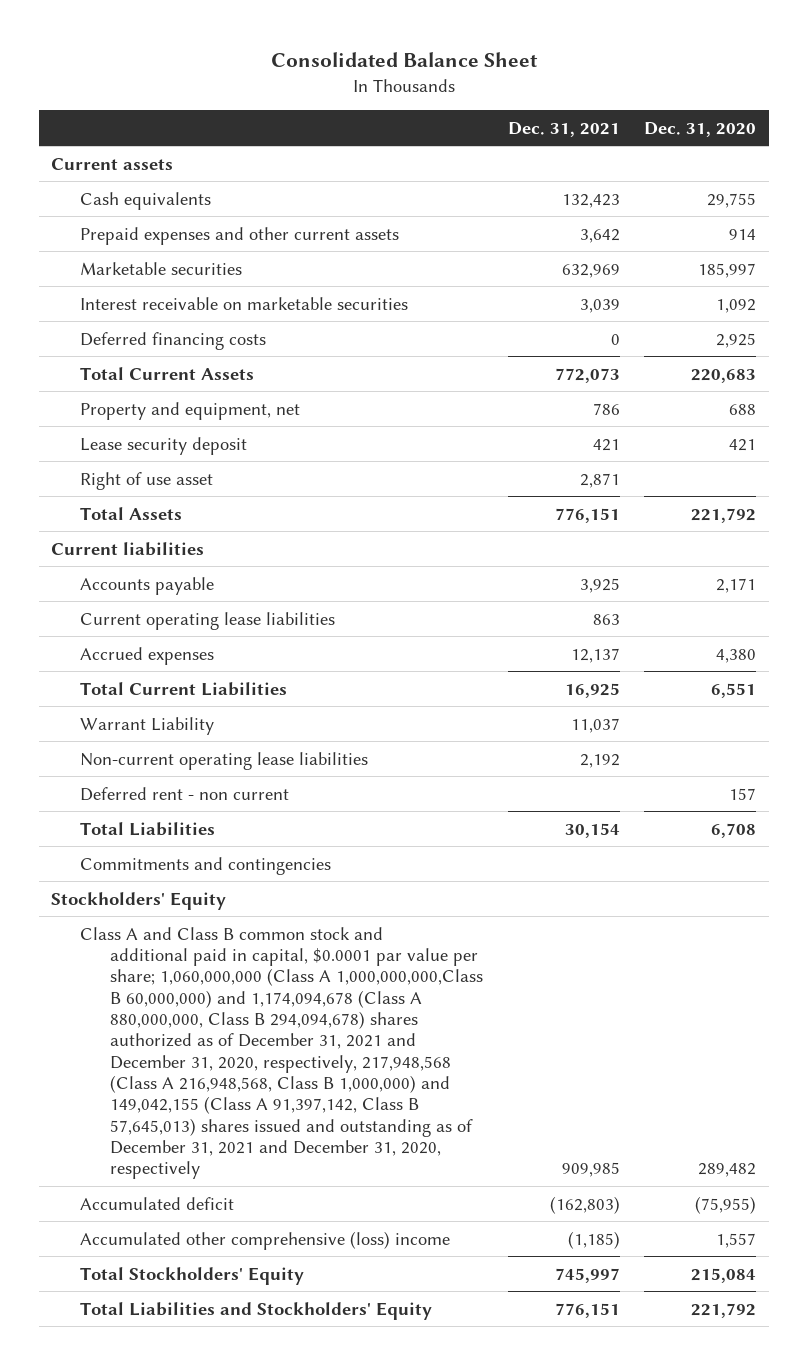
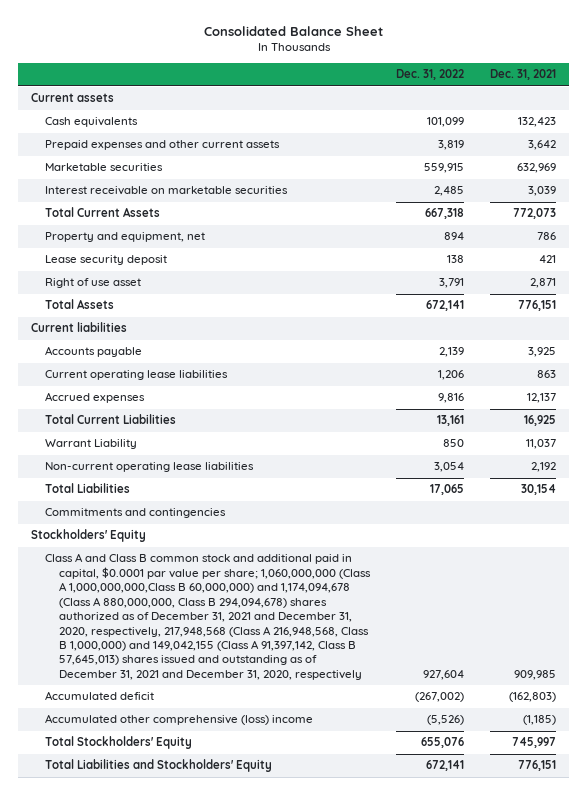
[644,121,757,137] Dec. 31, 2020 -> none
none -> [396,69,465,81] Dec. 31, 2022
[80,331,267,350] Deferred financing costs -> none
[80,786,290,801] Deferred rent - non current -> none

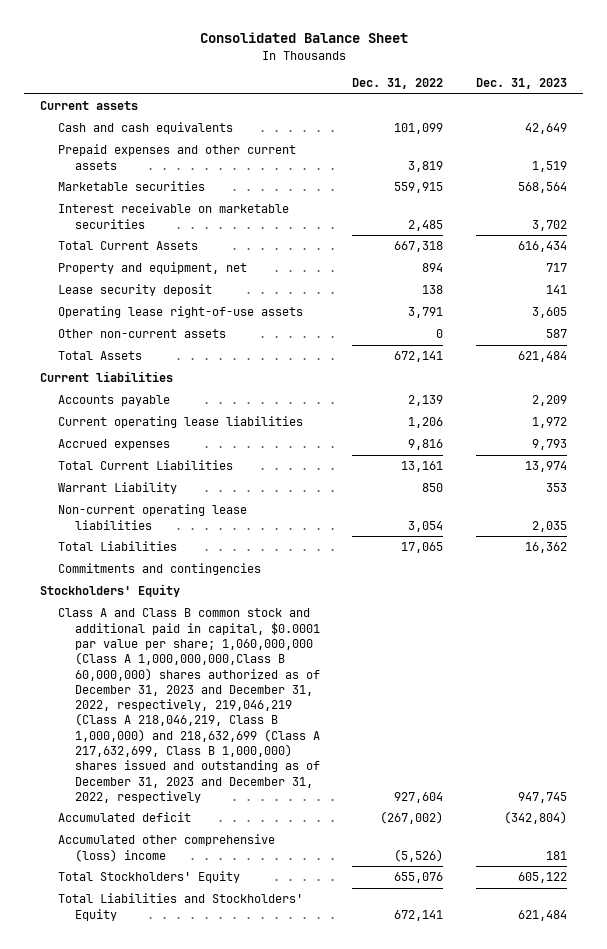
[490,69,557,81] Dec. 31, 2021 -> none
none -> [475,78,567,90] Dec. 31, 2023
[45,117,139,128] Cash equivalents -> [57,122,233,135] Cash and cash equivalents
[45,278,142,289] Right of use asset -> [57,306,303,319] Operating lease right-of-use assets
none -> [57,329,226,339] Other non-current assets
[45,553,372,680] Class A and Class B common stock and additional paid in capital, $0.0001 par value per share; 1,060,000,000 (Class A 1,000,000,000,Class B 60,000,000) and 1,174,094,678 (Class A 880,000,000, Class B 294,094,678) shares authorized as of December 31, 2021 and December 31, 2020, respectively, 217,948,568 (Class A 216,948,568, Class B 1,000,000) and 149,042,155 (Class A 91,397,142, Class B 57,645,013) shares issued and outstanding as of December 31, 2021 and December 31, 2020, respectively -> [57,608,321,803] Class A and Class B common stock and additional paid in capital, $0.0001 par value per share; 1,060,000,000 (Class A 1,000,000,000,Class B 60,000,000) shares authorized as of December 31, 2023 and December 31, 2022, respectively, 219,046,219 (Class A 218,046,219, Class B 1,000,000) and 218,632,699 (Class A 217,632,699, Class B 1,000,000) shares issued and outstanding as of December 31, 2023 and December 31, 2022, respectively

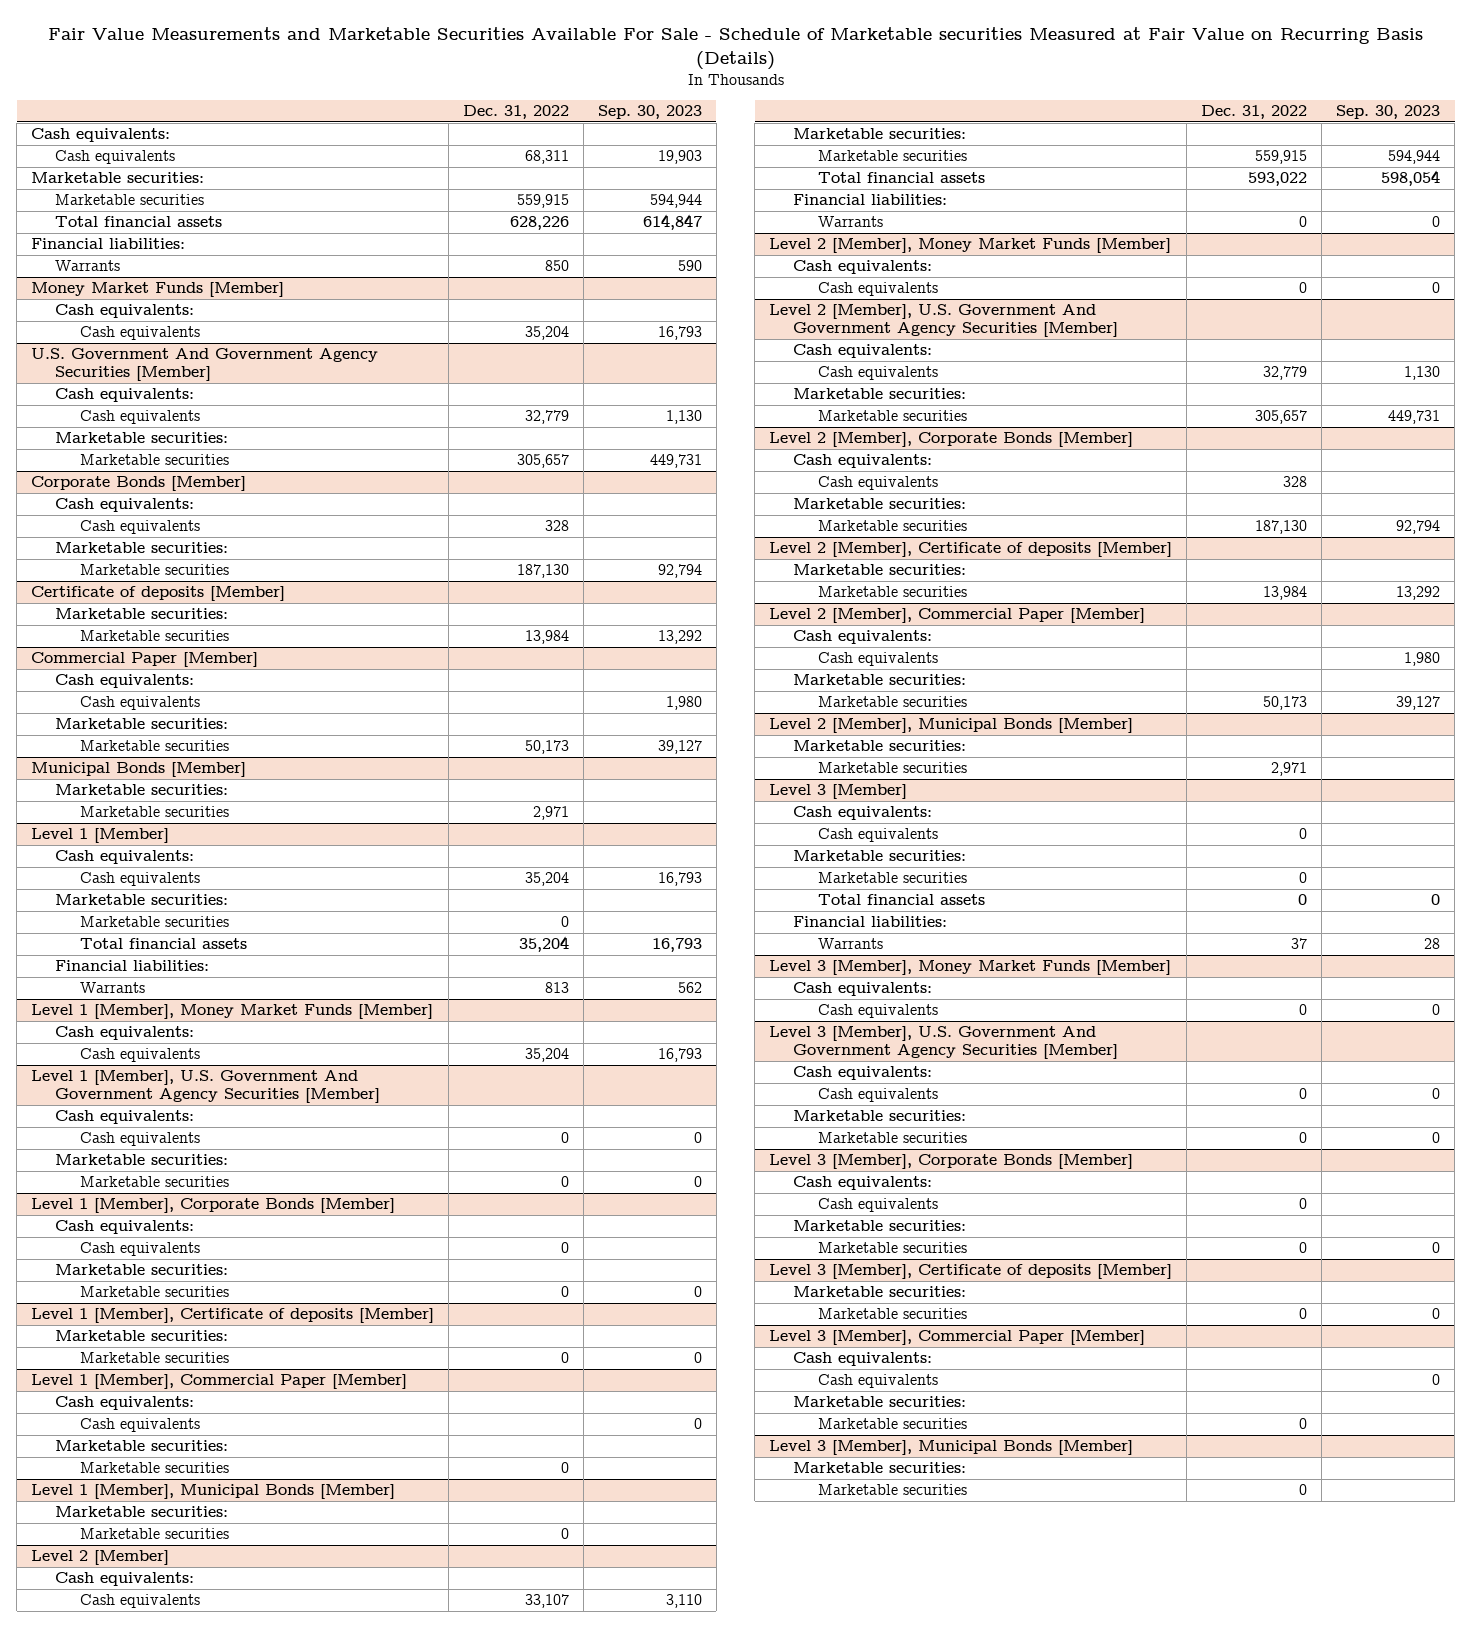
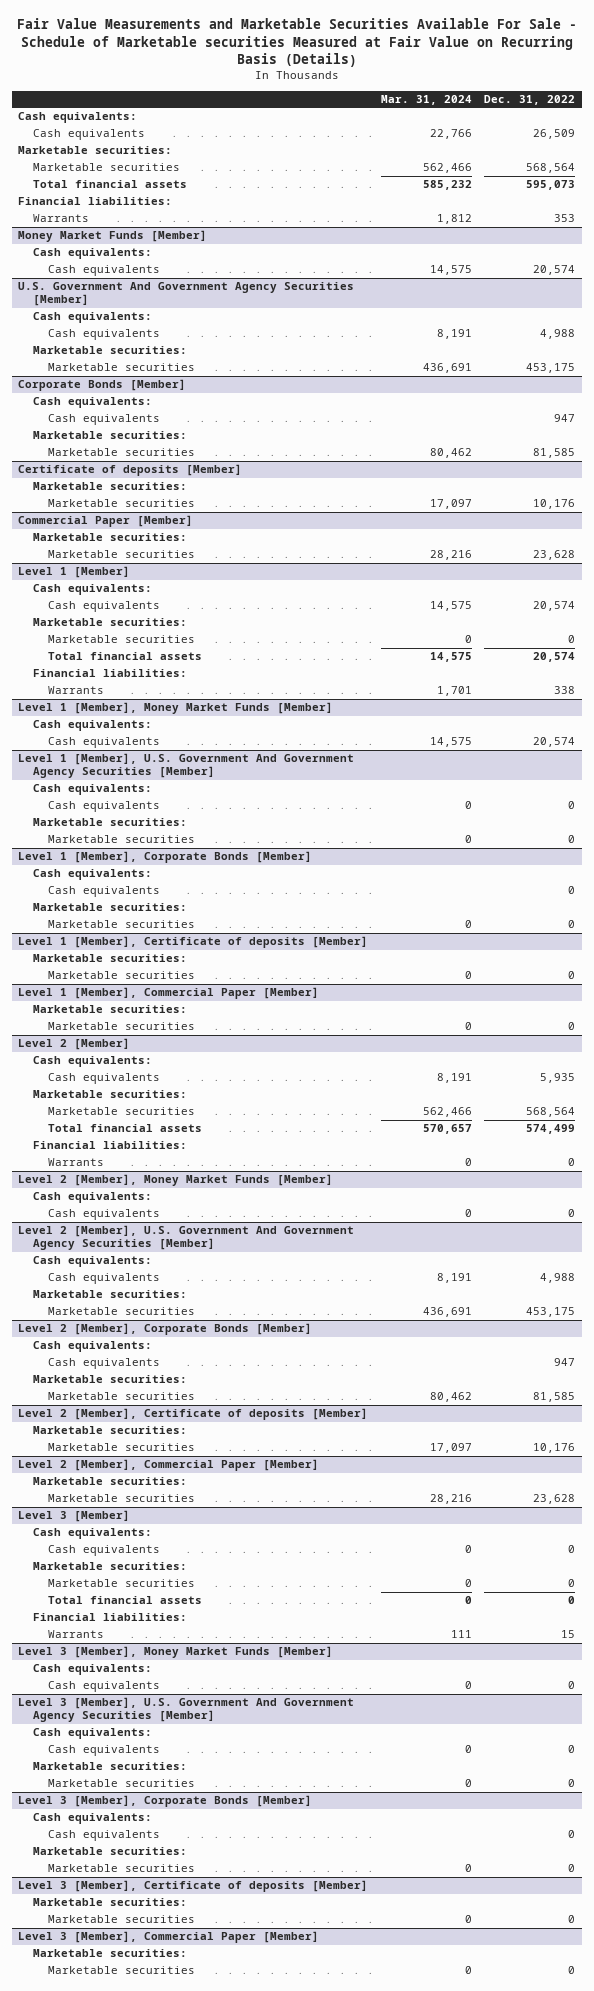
[598,105,703,120] Sep. 30, 2023 -> none
none -> [380,95,472,106] Mar. 31, 2024
[525,150,570,165] 68,311 -> [533,129,576,140] 26,509
[517,194,570,209] 559,915 -> [526,163,576,174] 568,564
[510,216,570,231] 628,226 -> [526,180,576,191] 595,073
[545,260,570,272] 850 -> [554,214,576,223] 353
[525,326,570,341] 35,204 -> [533,265,576,276] 20,574
[525,410,570,425] 32,779 -> [540,329,576,340] 4,988
[517,454,570,469] 305,657 -> [526,363,576,374] 453,175
[545,520,570,532] 328 -> [554,414,576,423] 947
[517,564,570,579] 187,130 -> [533,448,576,459] 81,585
[525,630,570,645] 13,984 -> [533,499,576,510] 10,176
[55,674,195,689] Cash equivalents: -> none
[79,696,200,711] Cash equivalents -> none
[31,762,247,778] Municipal Bonds [Member] -> none
[55,784,229,796] Marketable securities: -> none
[79,806,229,818] Marketable securities -> none
[525,740,570,755] 50,173 -> [533,550,576,561] 23,628
[525,872,570,887] 35,204 -> [533,601,576,612] 20,574
[519,936,570,953] 35,204 -> [533,652,576,663] 20,574
[545,982,570,994] 813 -> [554,686,576,695] 338
[525,1048,570,1063] 35,204 -> [533,737,576,748] 20,574
[55,1396,195,1411] Cash equivalents: -> none
[79,1418,200,1433] Cash equivalents -> none
[31,1484,396,1500] Level 1 [Member], Municipal Bonds [Member] -> none
[55,1506,229,1518] Marketable securities: -> none
[79,1528,229,1540] Marketable securities -> none
[525,1594,570,1609] 33,107 -> [540,1073,576,1084] 5,935
[1255,150,1308,165] 559,915 -> [526,1107,576,1118] 568,564
[1248,172,1308,187] 593,022 -> [526,1124,576,1135] 574,499
[1263,366,1308,381] 32,779 -> [540,1273,576,1284] 4,988
[1255,410,1308,425] 305,657 -> [526,1307,576,1318] 453,175
[1283,476,1308,488] 328 -> [554,1358,576,1367] 947
[1255,520,1308,535] 187,130 -> [533,1392,576,1403] 81,585
[1263,586,1308,601] 13,984 -> [533,1443,576,1454] 10,176
[793,630,933,645] Cash equivalents: -> none
[817,652,938,667] Cash equivalents -> none
[769,718,1134,734] Level 2 [Member], Municipal Bonds [Member] -> none
[793,740,967,752] Marketable securities: -> none
[817,762,967,774] Marketable securities -> none
[1263,696,1308,711] 50,173 -> [533,1494,576,1505] 23,628
[1291,938,1308,950] 37 -> [561,1630,576,1639] 15
[793,1352,933,1367] Cash equivalents: -> none
[817,1374,938,1389] Cash equivalents -> none
[769,1440,1134,1456] Level 3 [Member], Municipal Bonds [Member] -> none
[793,1462,967,1474] Marketable securities: -> none
[817,1484,967,1496] Marketable securities -> none

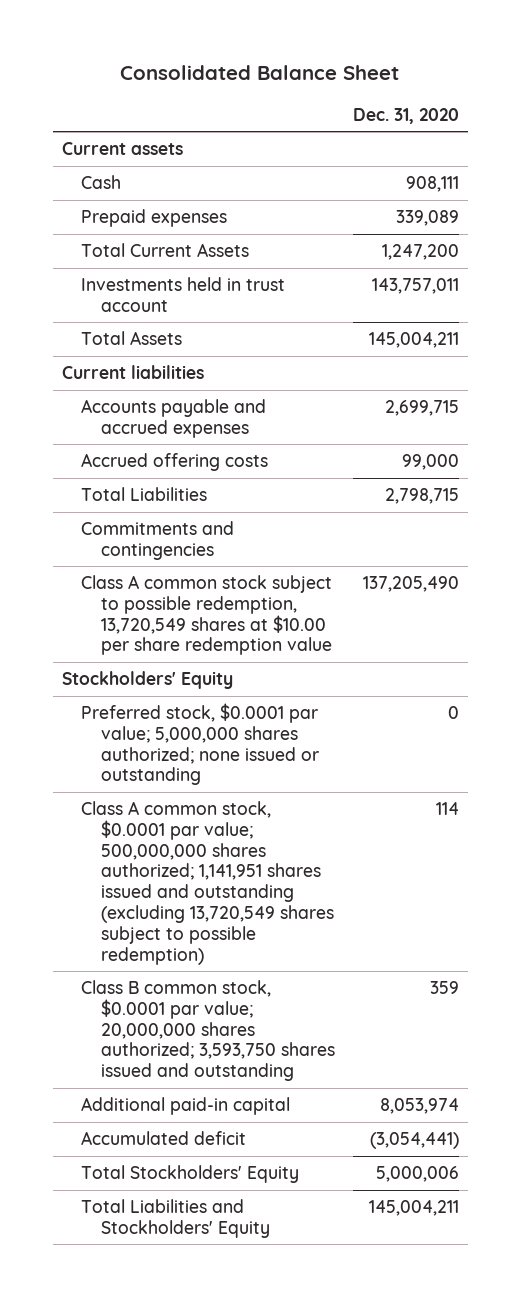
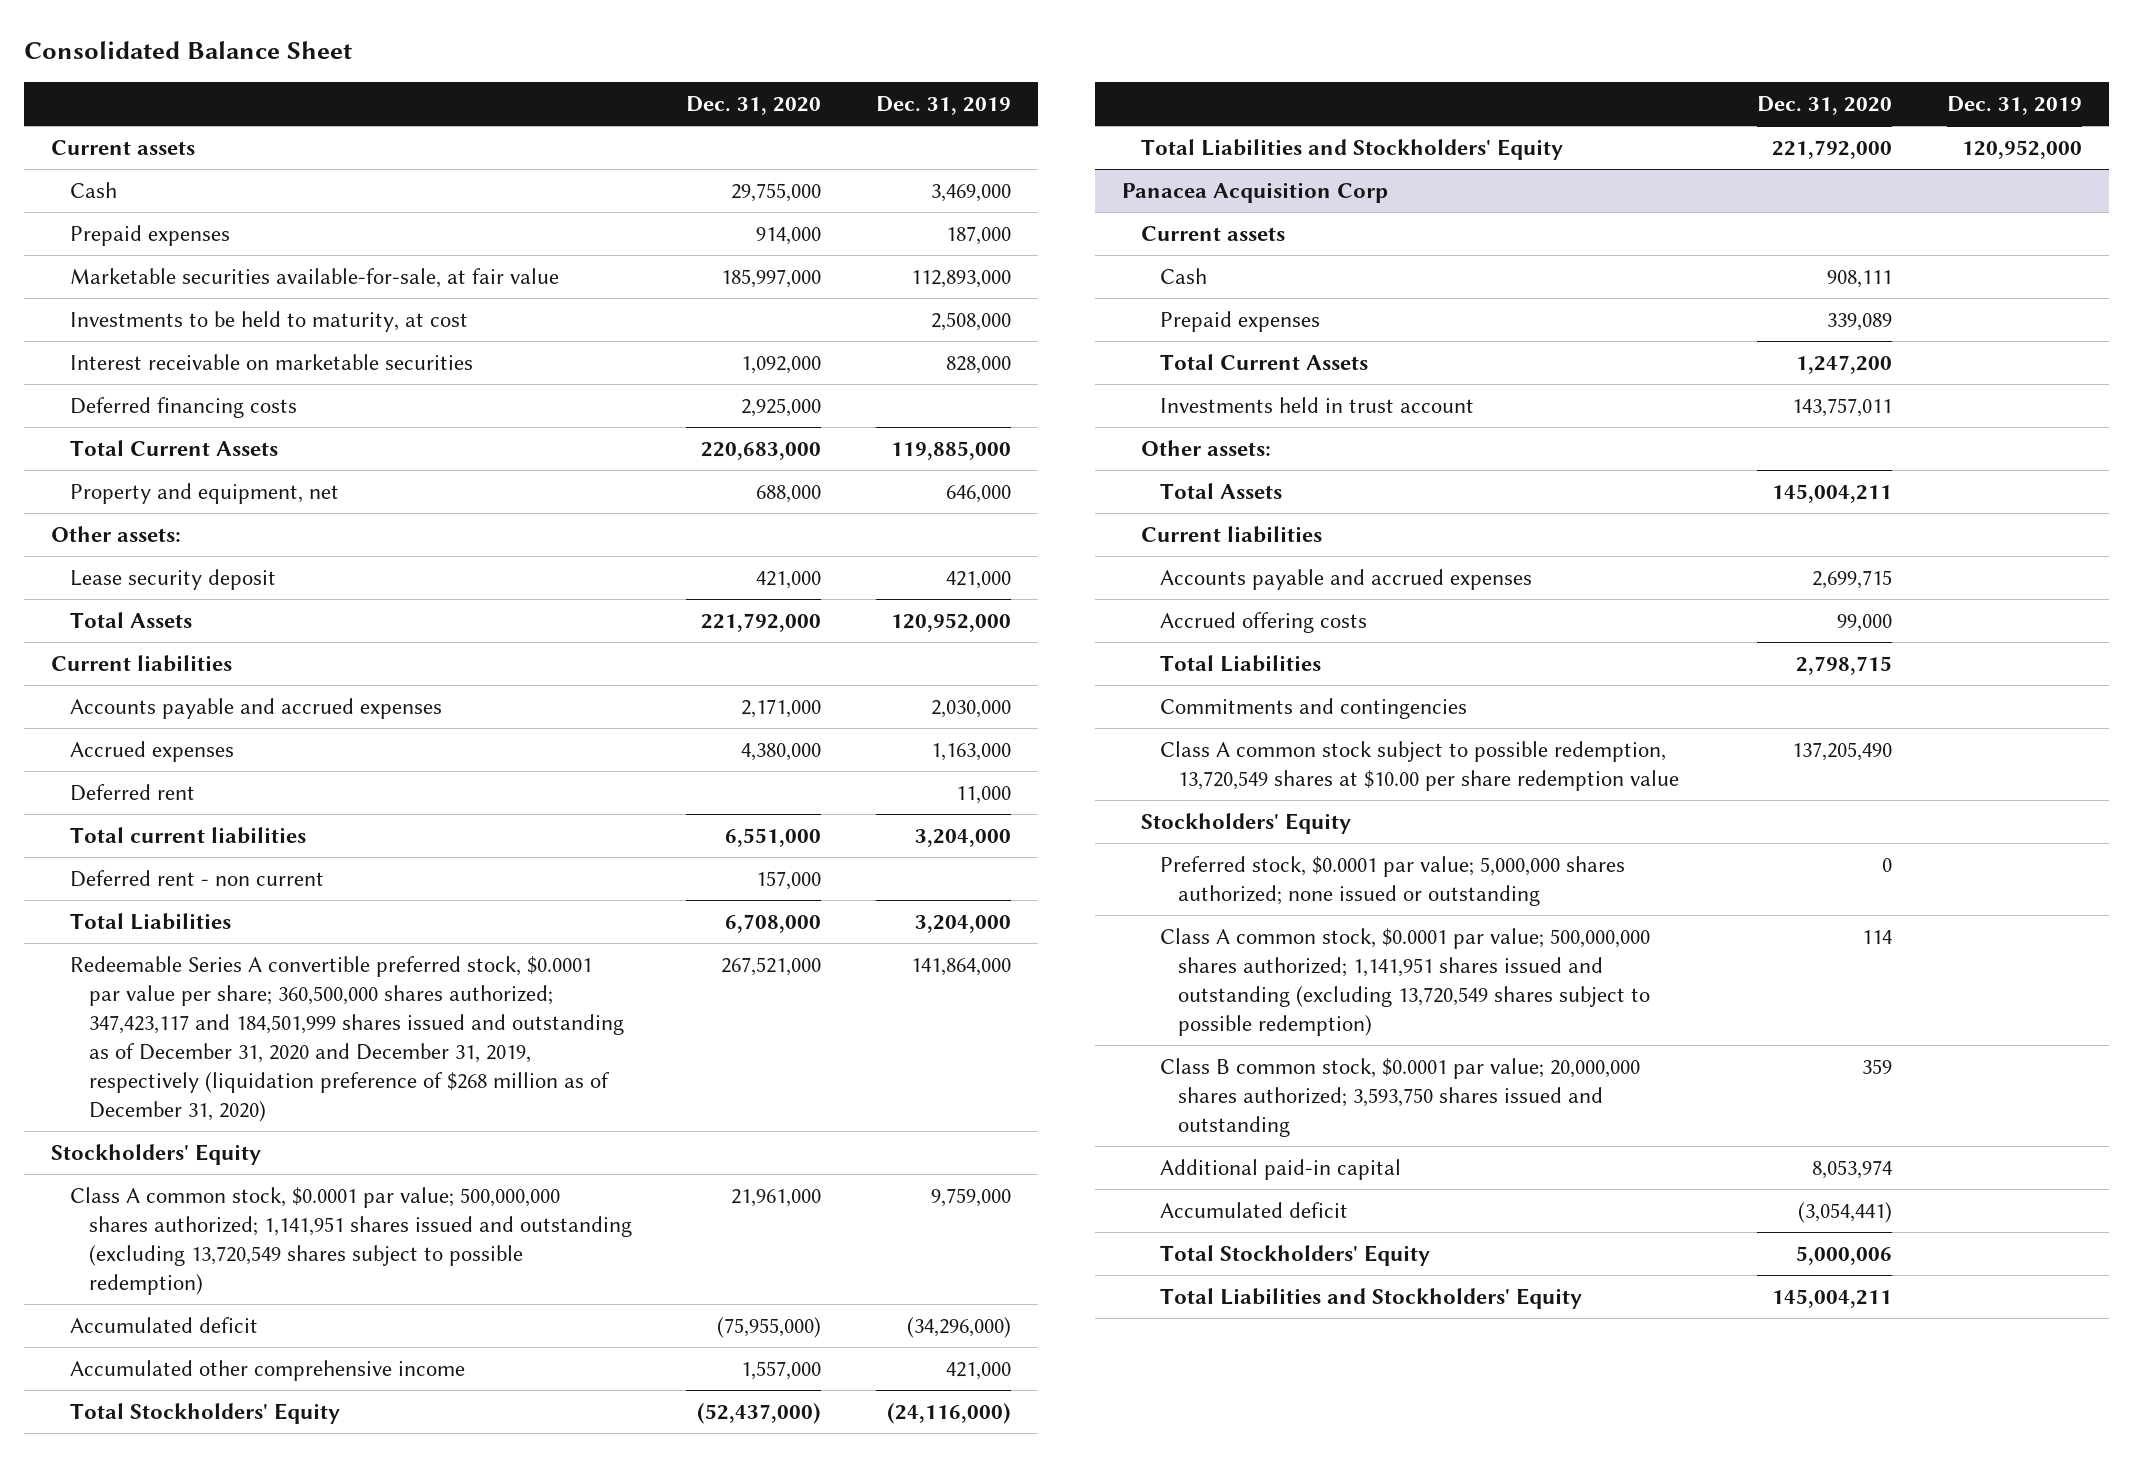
none -> [875,96,1011,116] Dec. 31, 2019
none -> [70,181,118,198] Cash
none -> [70,224,231,246] Prepaid expenses
none -> [70,267,560,288] Marketable securities available-for-sale, at fair value
none -> [70,310,469,332] Investments to be held to maturity, at cost
none -> [70,353,474,370] Interest receivable on marketable securities
none -> [70,396,298,418] Deferred financing costs
none -> [70,439,279,456] Total Current Assets
none -> [70,482,340,504] Property and equipment, net
none -> [51,525,182,542] Other assets:
none -> [70,568,277,590] Lease security deposit
none -> [70,611,193,628] Total Assets
none -> [51,654,233,672] Current liabilities
none -> [70,697,443,719] Accounts payable and accrued expenses
none -> [70,740,235,762] Accrued expenses
none -> [70,783,196,801] Deferred rent
none -> [70,826,307,844] Total current liabilities
none -> [70,869,325,887] Deferred rent - non current
none -> [70,912,232,930] Total Liabilities
none -> [70,955,624,1123] Redeemable Series A convertible preferred stock, $0.0001 par value per share; 360,500,000 shares authorized; 347,423,117 and 184,501,999 shares issued and outstanding as of December 31, 2020 and December 31, 2019, respectively (liquidation preference of $268 million as of December 31, 2020)
none -> [51,1143,262,1165] Stockholders' Equity
none -> [70,1186,632,1296] Class A common stock, $0.0001 par value; 500,000,000 shares authorized; 1,141,951 shares issued and outstanding (excluding 13,720,549 shares subject to possible redemption)
none -> [70,1316,259,1333] Accumulated deficit
none -> [70,1359,466,1381] Accumulated other comprehensive income
none -> [70,1402,341,1424] Total Stockholders' Equity
none -> [1140,138,1563,160] Total Liabilities and Stockholders' Equity
none -> [1122,181,1389,203] Panacea Acquisition Corp
none -> [1140,225,1285,241] Current assets
none -> [1140,439,1271,456] Other assets:

